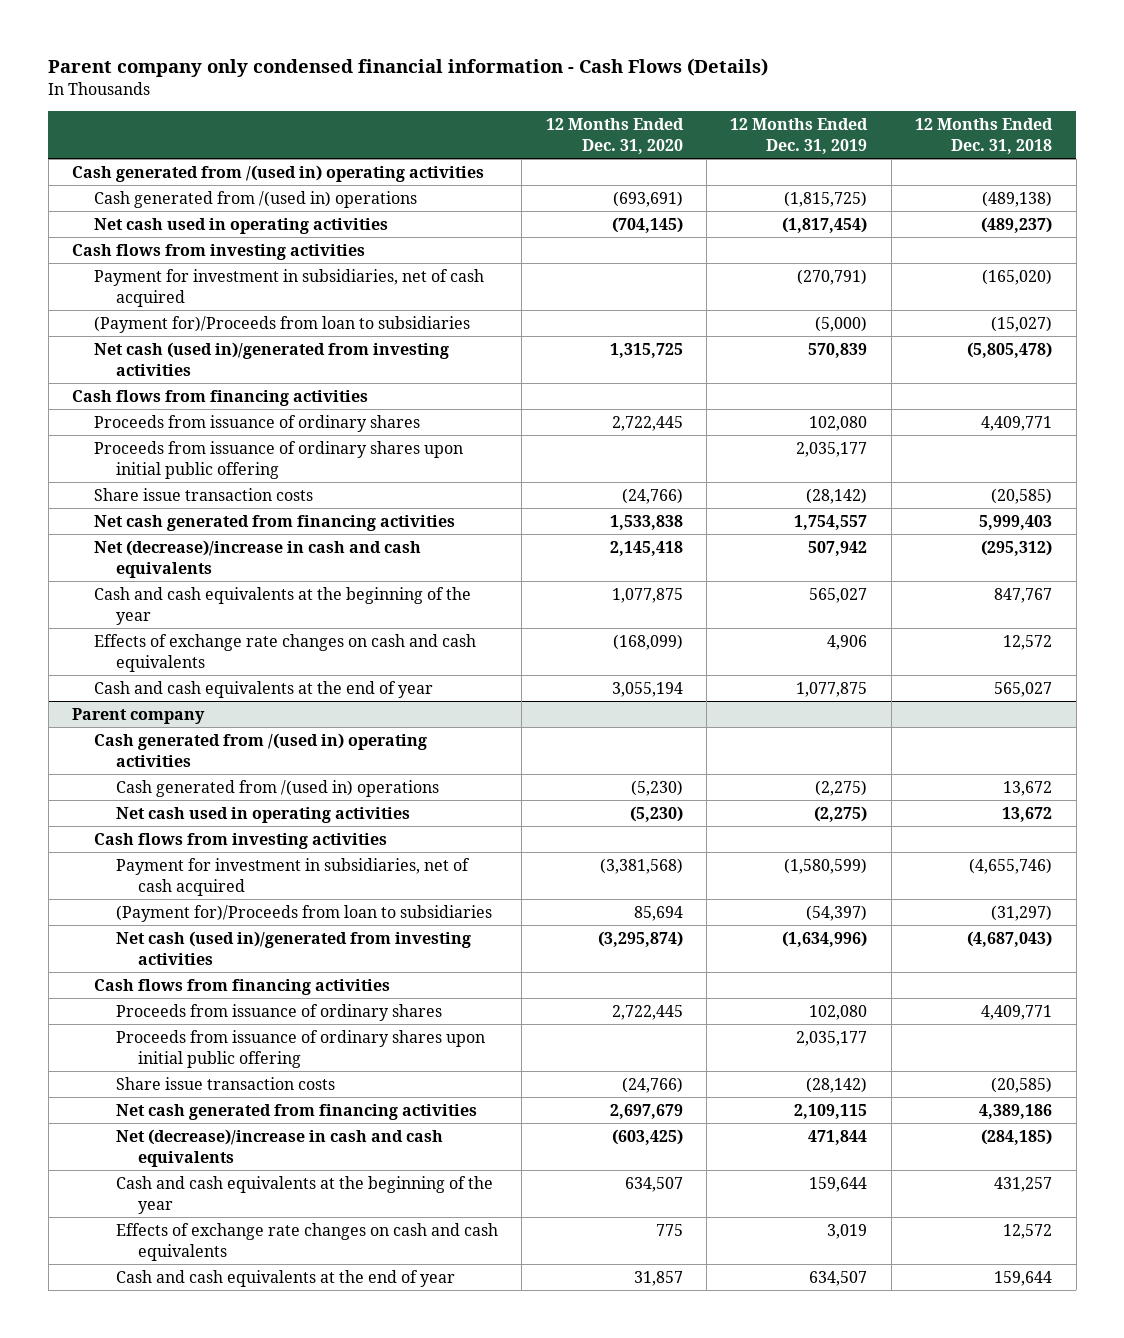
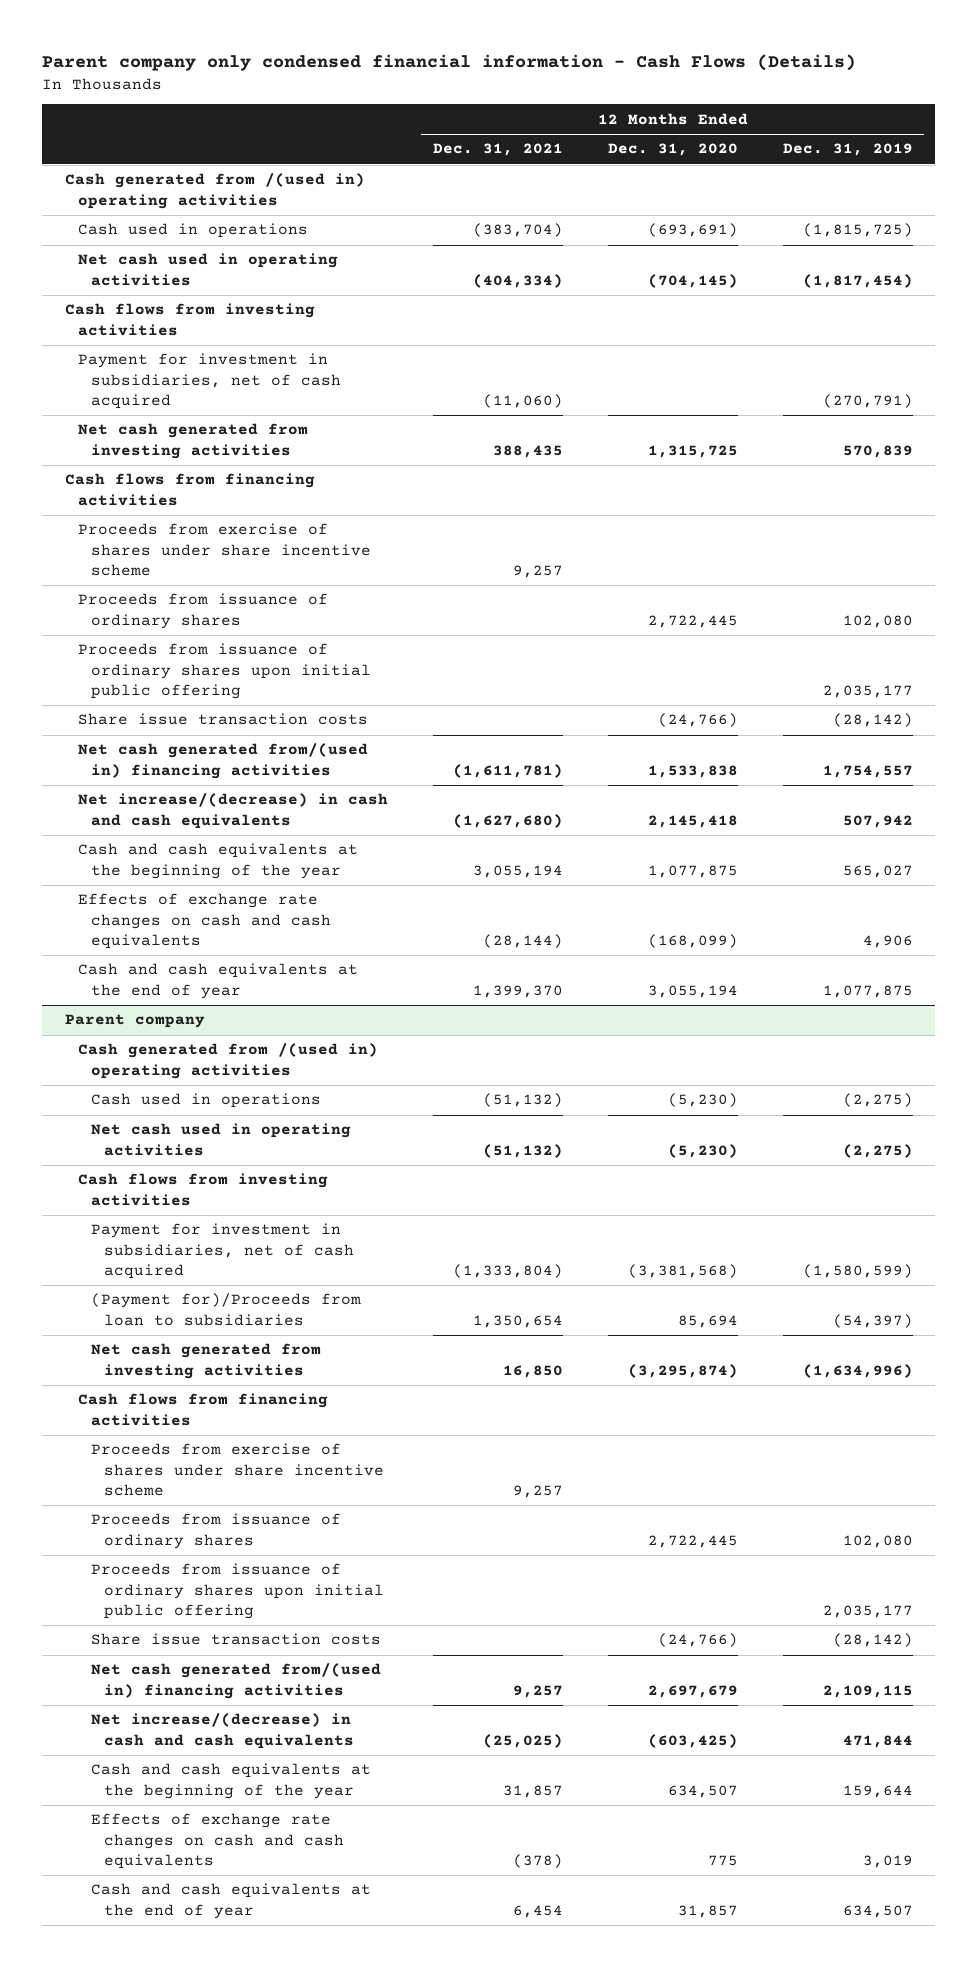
[915,117,1054,154] 12 Months Ended Dec. 31, 2018 -> none
none -> [432,143,563,157] Dec. 31, 2021
[93,191,417,209] Cash generated from /(used in) operations -> [77,223,308,239] Cash used in operations
[93,316,470,334] (Payment for)/Proceeds from loan to subsidiaries -> none
[93,342,449,376] Net cash (used in)/generated from investing activities -> [77,423,308,459] Net cash generated from investing activities
none -> [77,523,371,577] Proceeds from exercise of shares under share incentive scheme
[93,515,455,532] Net cash generated from financing activities -> [77,743,368,779] Net cash generated from/(used in) financing activities
[93,540,421,578] Net (decrease)/increase in cash and cash equivalents -> [77,793,388,829] Net increase/(decrease) in cash and cash equivalents
[115,780,439,798] Cash generated from /(used in) operations -> [90,1093,321,1109] Cash used in operations
[115,931,471,965] Net cash (used in)/generated from investing activities -> [90,1343,321,1379] Net cash generated from investing activities
none -> [90,1443,384,1497] Proceeds from exercise of shares under share incentive scheme
[115,1104,477,1121] Net cash generated from financing activities -> [90,1663,381,1699] Net cash generated from/(used in) financing activities
[115,1129,443,1167] Net (decrease)/increase in cash and cash equivalents -> [90,1713,354,1749] Net increase/(decrease) in cash and cash equivalents

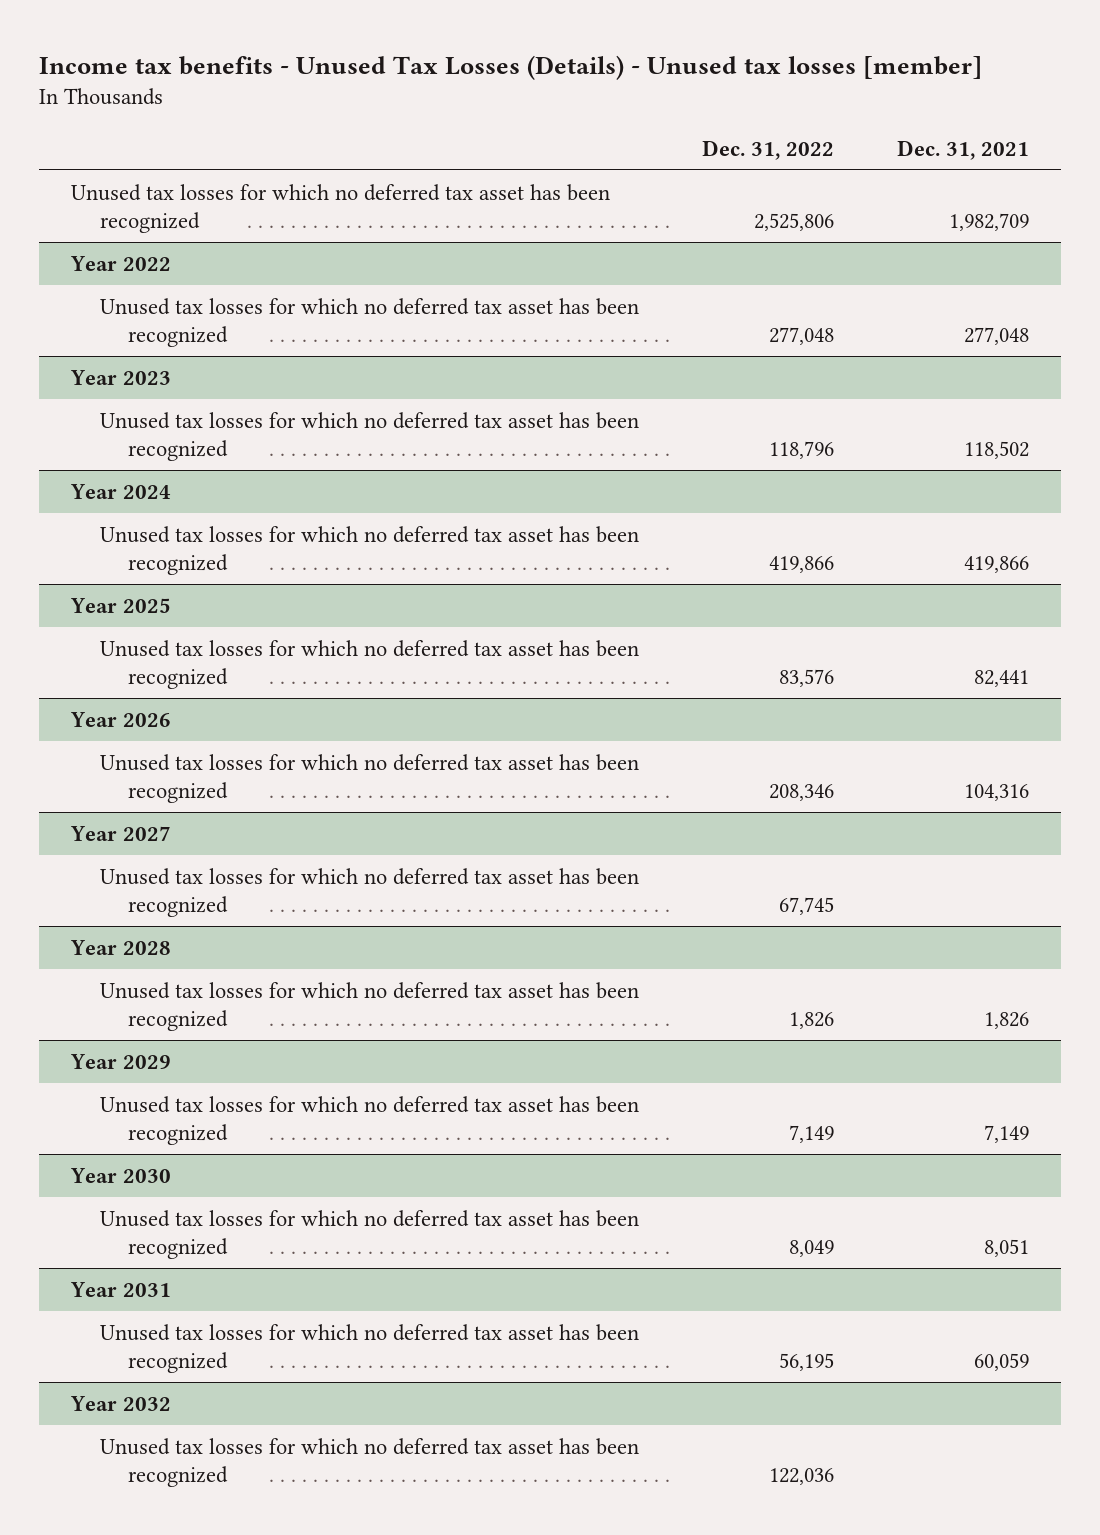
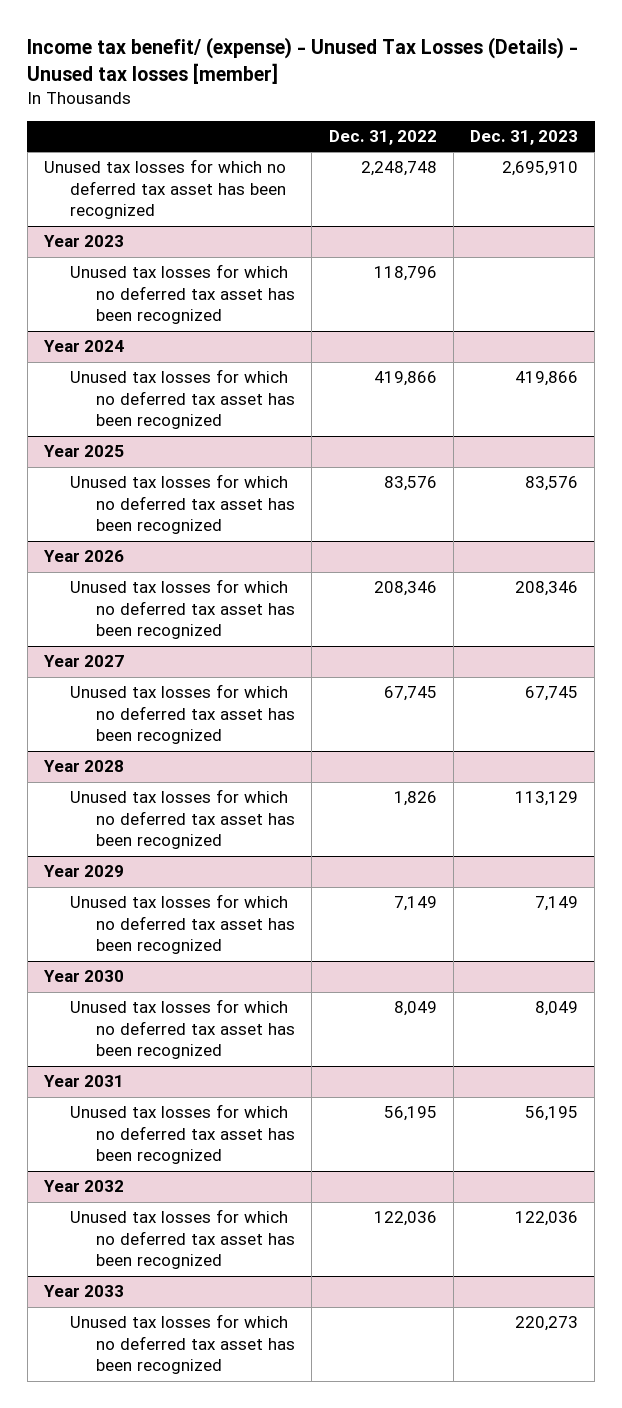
[39,54,983,80] Income tax benefits - Unused Tax Losses (Details) - Unused tax losses [member] -> [27,36,579,84] Income tax benefit/ (expense) - Unused Tax Losses (Details) - Unused tax losses [member]
[897,139,1030,160] Dec. 31, 2021 -> none
none -> [469,130,578,146] Dec. 31, 2023
[69,255,171,271] Year 2022 -> none
[99,297,639,348] Unused tax losses for which no deferred tax asset has been recognized -> none
[753,213,834,232] 2,525,806 -> [360,161,437,177] 2,248,748
none -> [44,1285,125,1298] Year 2033
none -> [70,1314,296,1375] Unused tax losses for which no deferred tax asset has been recognized

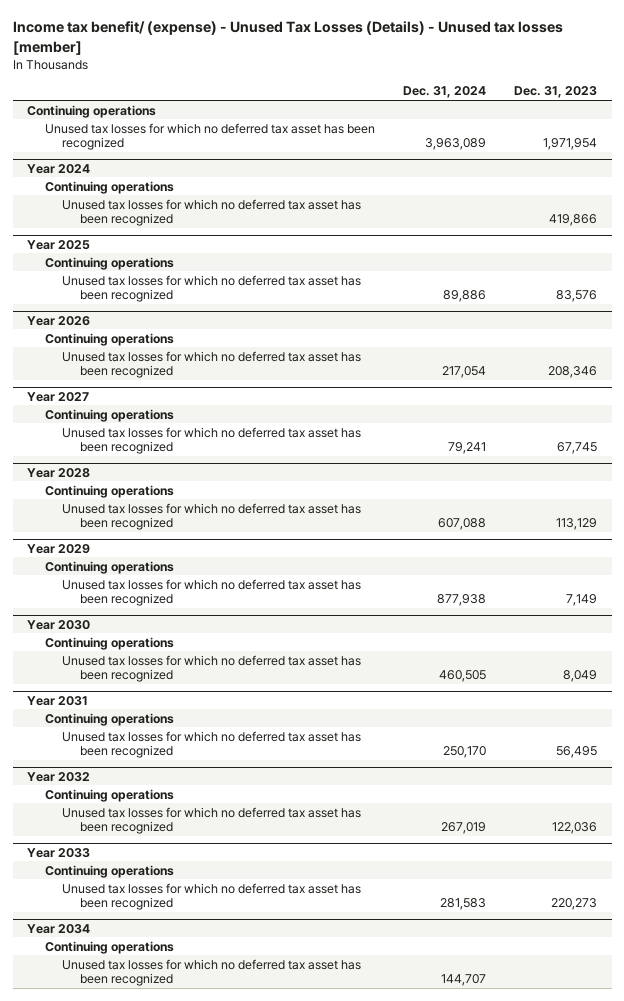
[328,130,437,146] Dec. 31, 2022 -> none
none -> [403,86,487,99] Dec. 31, 2024
[44,235,125,248] Year 2023 -> none
[70,264,296,325] Unused tax losses for which no deferred tax asset has been recognized -> none
none -> [26,104,156,118] Continuing operations
[501,161,578,177] 2,695,910 -> [543,138,598,151] 1,971,954
none -> [44,180,174,194] Continuing operations
none -> [44,256,174,270] Continuing operations
none -> [44,332,174,346] Continuing operations
none -> [44,408,174,422] Continuing operations
none -> [44,484,174,498] Continuing operations
none -> [44,560,174,574] Continuing operations
none -> [44,636,174,650] Continuing operations
none -> [44,712,174,726] Continuing operations
[524,1106,578,1122] 56,195 -> [556,746,598,759] 56,495
none -> [44,788,174,802] Continuing operations
none -> [44,864,174,878] Continuing operations
none -> [26,923,90,934] Year 2034
none -> [44,940,174,954] Continuing operations
none -> [62,958,362,987] Unused tax losses for which no deferred tax asset has been recognized

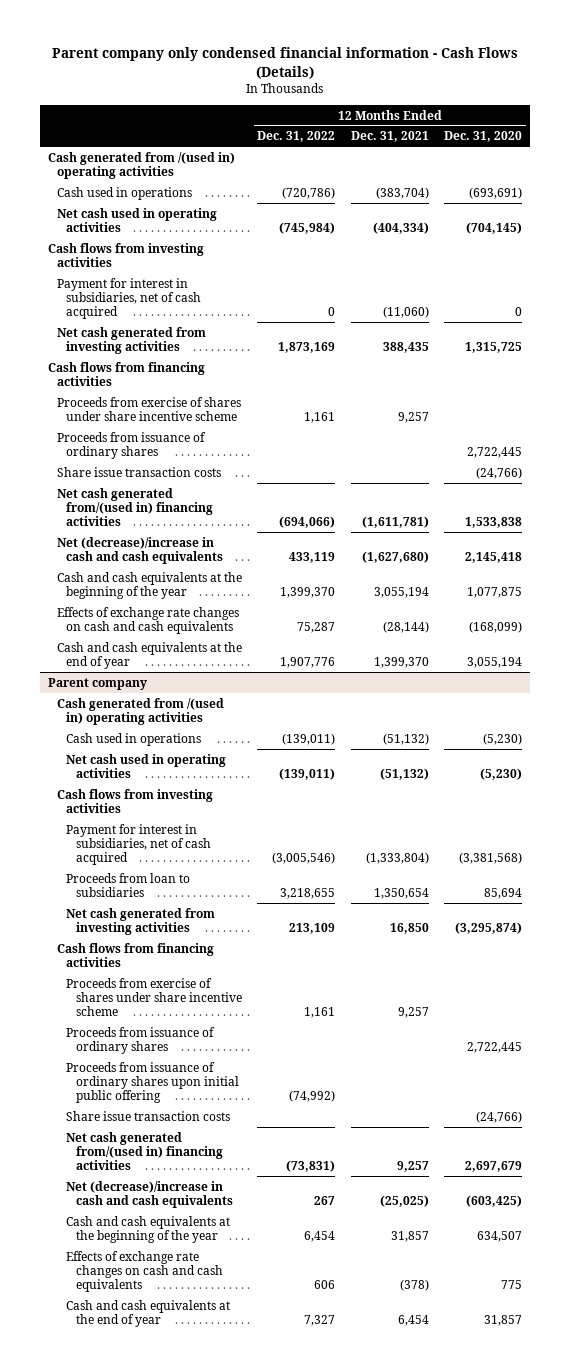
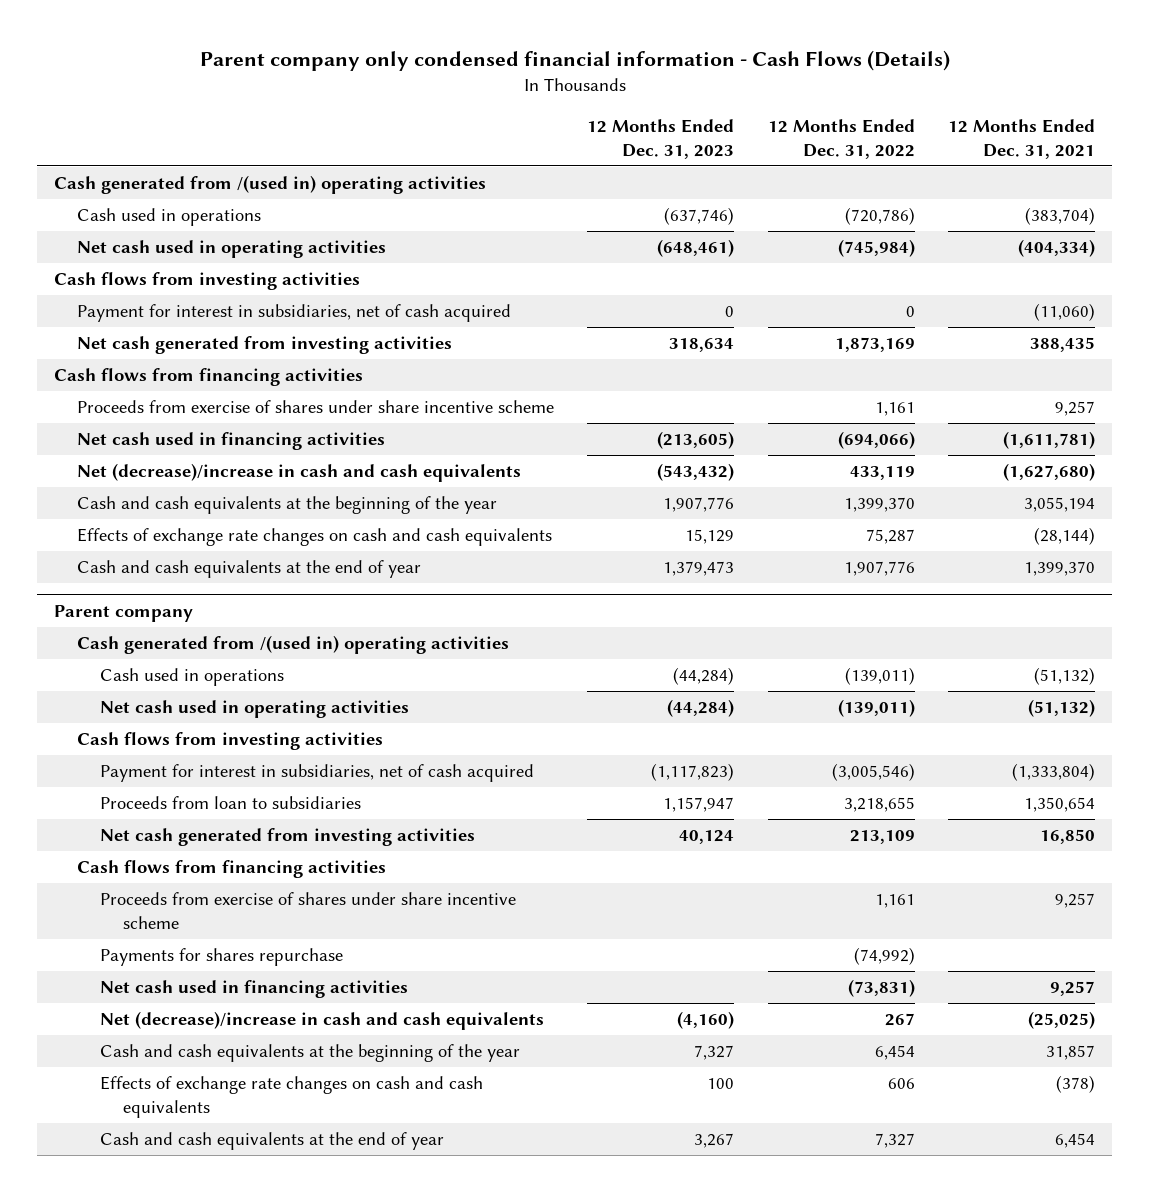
[444,131,523,143] Dec. 31, 2020 -> none
none -> [587,119,735,159] 12 Months Ended Dec. 31, 2023
[56,431,206,460] Proceeds from issuance of ordinary shares -> none
[56,466,221,477] Share issue transaction costs -> none
[56,487,214,527] Net cash generated from/(used in) financing activities -> [76,432,385,451] Net cash used in financing activities
[66,1026,216,1055] Proceeds from issuance of ordinary shares -> none
[66,1110,231,1121] Share issue transaction costs -> none
[66,1061,239,1104] Proceeds from issuance of ordinary shares upon initial public offering -> [99,948,343,967] Payments for shares repurchase
[66,1131,223,1171] Net cash generated from/(used in) financing activities -> [99,980,408,999] Net cash used in financing activities

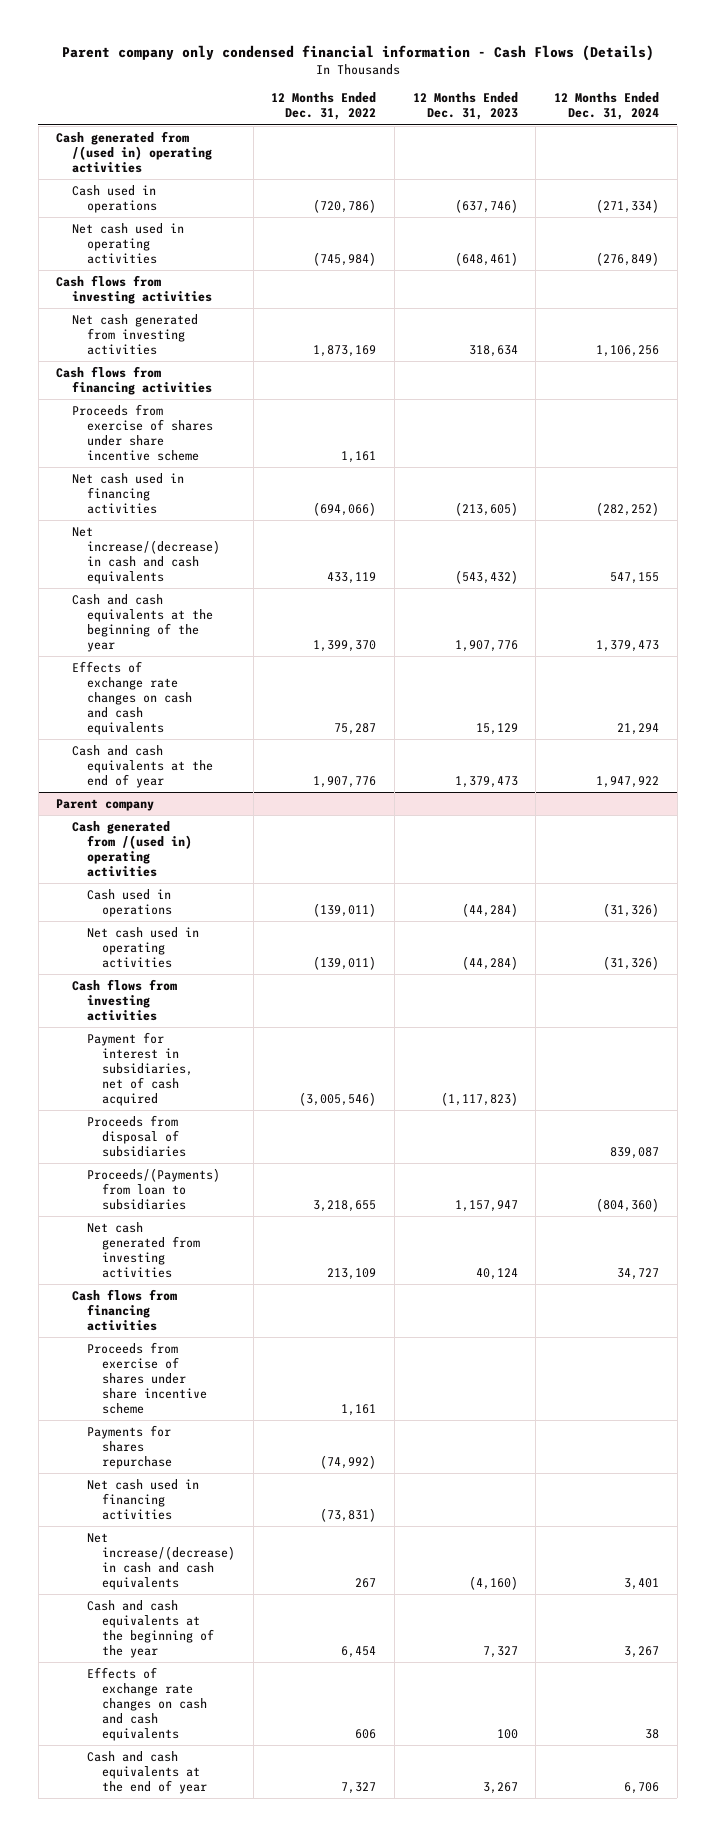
[948,119,1096,159] 12 Months Ended Dec. 31, 2021 -> none
none -> [553,92,659,121] 12 Months Ended Dec. 31, 2024
[76,304,511,323] Payment for interest in subsidiaries, net of cash acquired -> none
[76,463,521,483] Net (decrease)/increase in cash and cash equivalents -> [71,526,220,584] Net increase/(decrease) in cash and cash equivalents
none -> [86,1114,187,1157] Proceeds from disposal of subsidiaries
[99,796,361,810] Proceeds from loan to subsidiaries -> [86,1167,220,1210] Proceeds/(Payments) from loan to subsidiaries
[99,1011,544,1031] Net (decrease)/increase in cash and cash equivalents -> [86,1532,236,1590] Net increase/(decrease) in cash and cash equivalents

